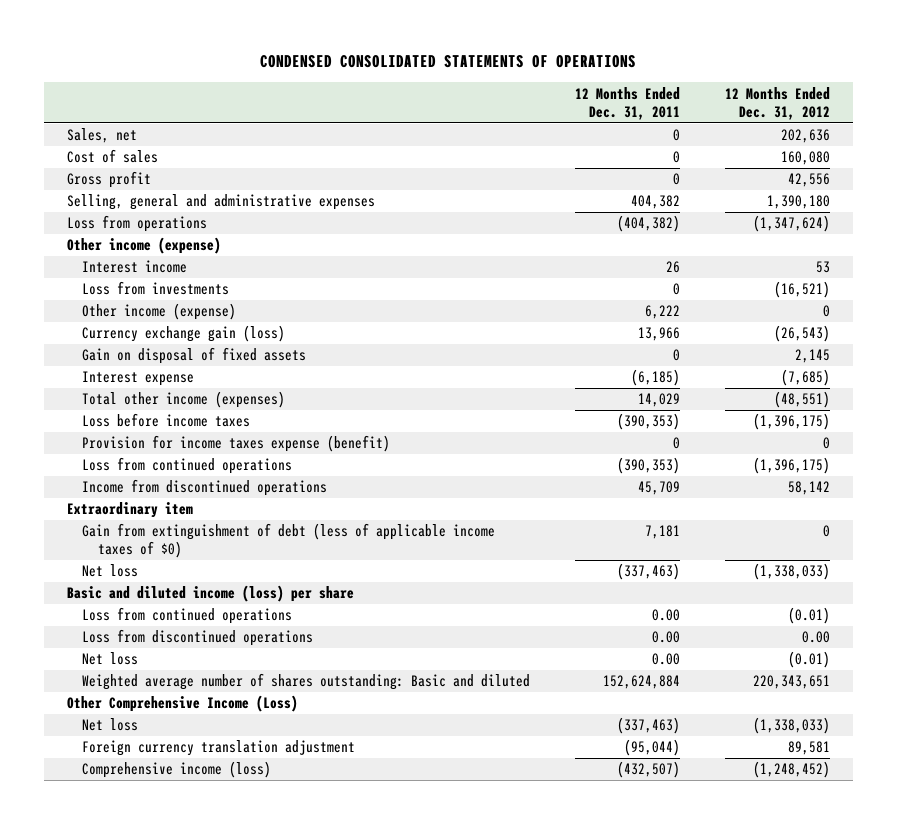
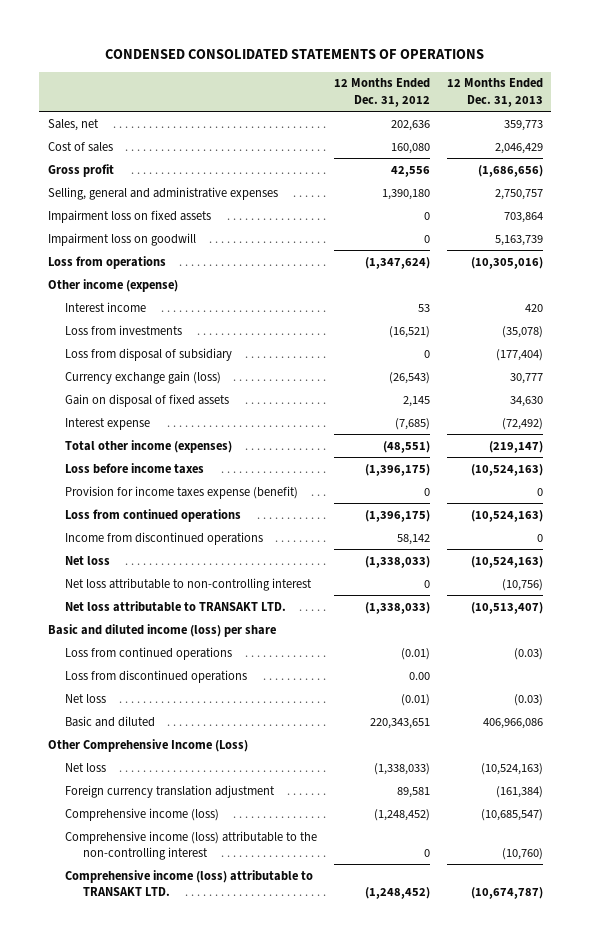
[575,86,681,120] 12 Months Ended Dec. 31, 2011 -> none
none -> [446,78,543,107] 12 Months Ended Dec. 31, 2013
none -> [47,209,211,223] Impairment loss on fixed assets
none -> [47,232,196,246] Impairment loss on goodwill
[82,303,237,321] Other income (expense) -> none
none -> [65,347,233,361] Loss from disposal of subsidiary
[66,502,193,519] Extraordinary item -> none
[82,523,496,559] Gain from extinguishment of debt (less of applicable income taxes of $0) -> none
none -> [65,577,313,591] Net loss attributable to non-controlling interest
none -> [65,600,287,612] Net loss attributable to TRANSAKT LTD.
[82,673,531,691] Weighted average number of shares outstanding: Basic and diluted -> [65,715,156,727] Basic and diluted
none -> [65,830,318,860] Comprehensive income (loss) attributable to the non-controlling interest
none -> [65,869,314,896] Comprehensive income (loss) attributable to TRANSAKT LTD.

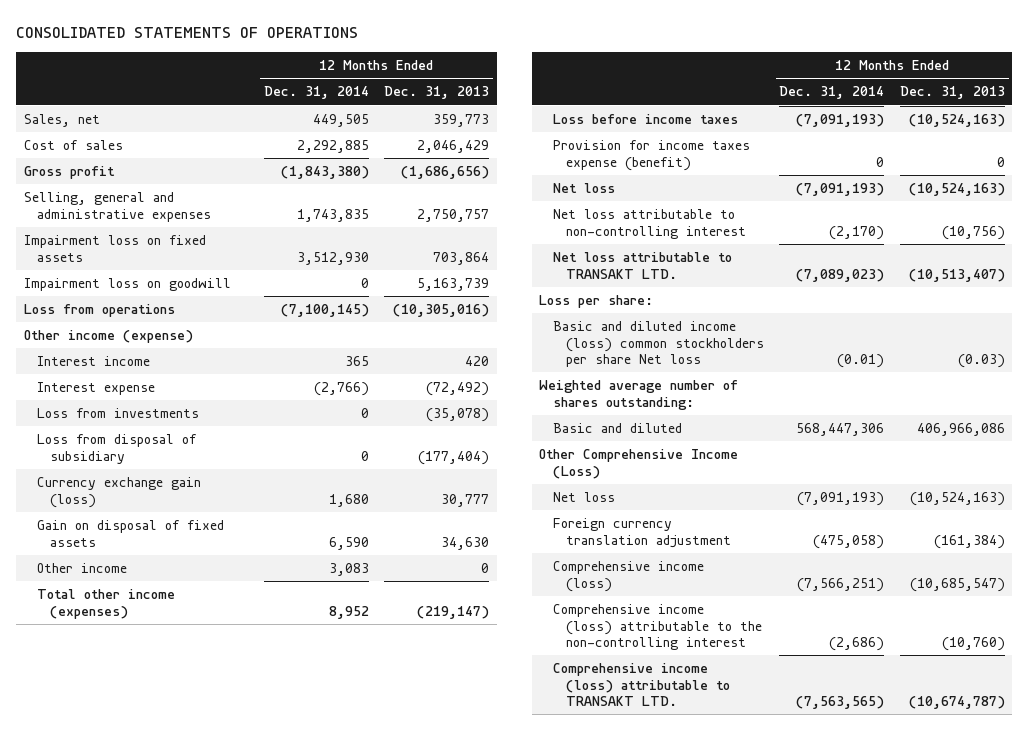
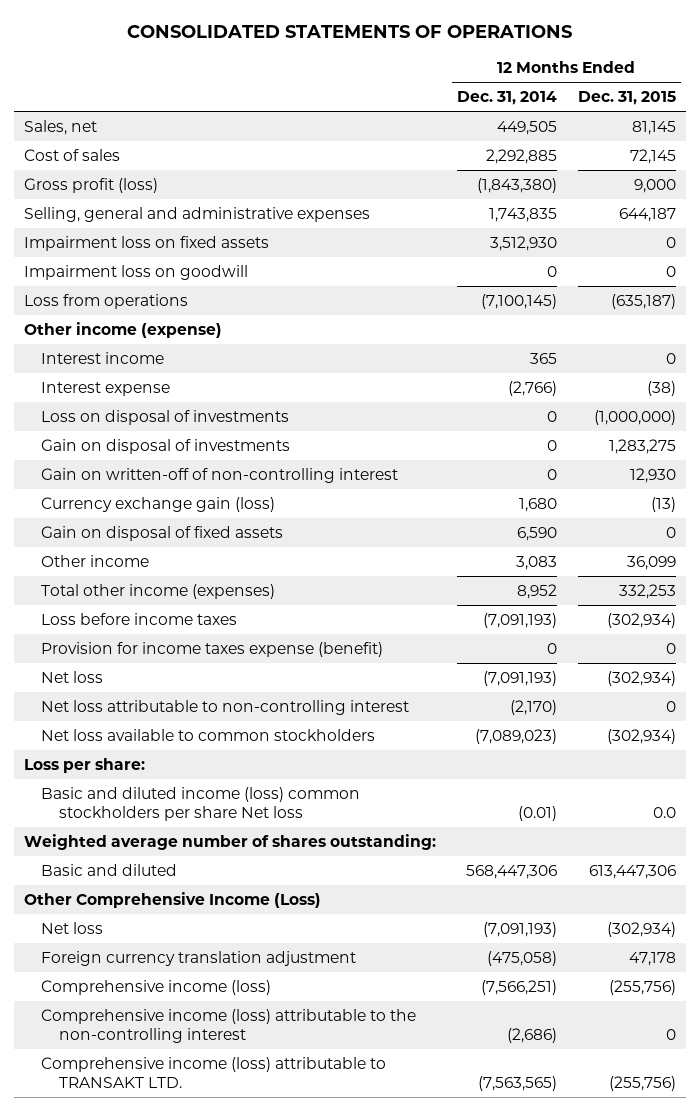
[384,86,490,100] Dec. 31, 2013 -> none
none -> [577,91,676,106] Dec. 31, 2015
[23,166,115,180] Gross profit -> [24,177,159,193] Gross profit (loss)
[37,434,198,464] Loss from disposal of subsidiary -> none
none -> [41,409,290,425] Loss on disposal of investments
[37,408,200,419] Loss from investments -> [41,438,291,454] Gain on disposal of investments
none -> [41,467,399,483] Gain on written-off of non-controlling interest
[552,252,732,279] Net loss attributable to TRANSAKT LTD. -> [41,728,376,741] Net loss available to common stockholders

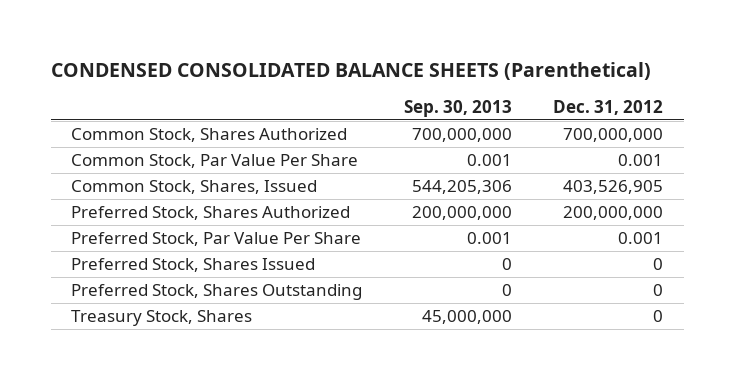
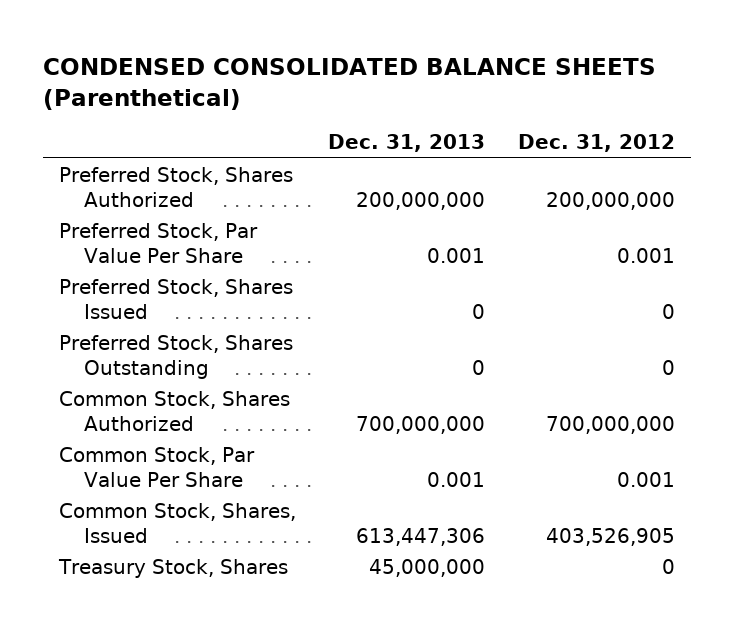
[403,99,512,117] Sep. 30, 2013 -> none
none -> [328,134,486,153] Dec. 31, 2013
[71,128,348,143] Common Stock, Shares Authorized -> [59,391,291,431] Common Stock, Shares Authorized
[71,154,359,169] Common Stock, Par Value Per Share -> [59,447,256,487] Common Stock, Par Value Per Share
[71,180,318,195] Common Stock, Shares, Issued -> [59,503,297,543] Common Stock, Shares, Issued

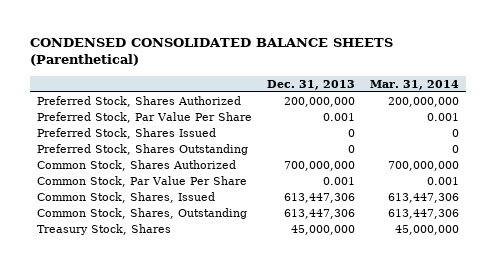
[517,134,675,153] Dec. 31, 2012 -> none
none -> [369,79,459,90] Mar. 31, 2014
none -> [36,208,247,220] Common Stock, Shares, Outstanding

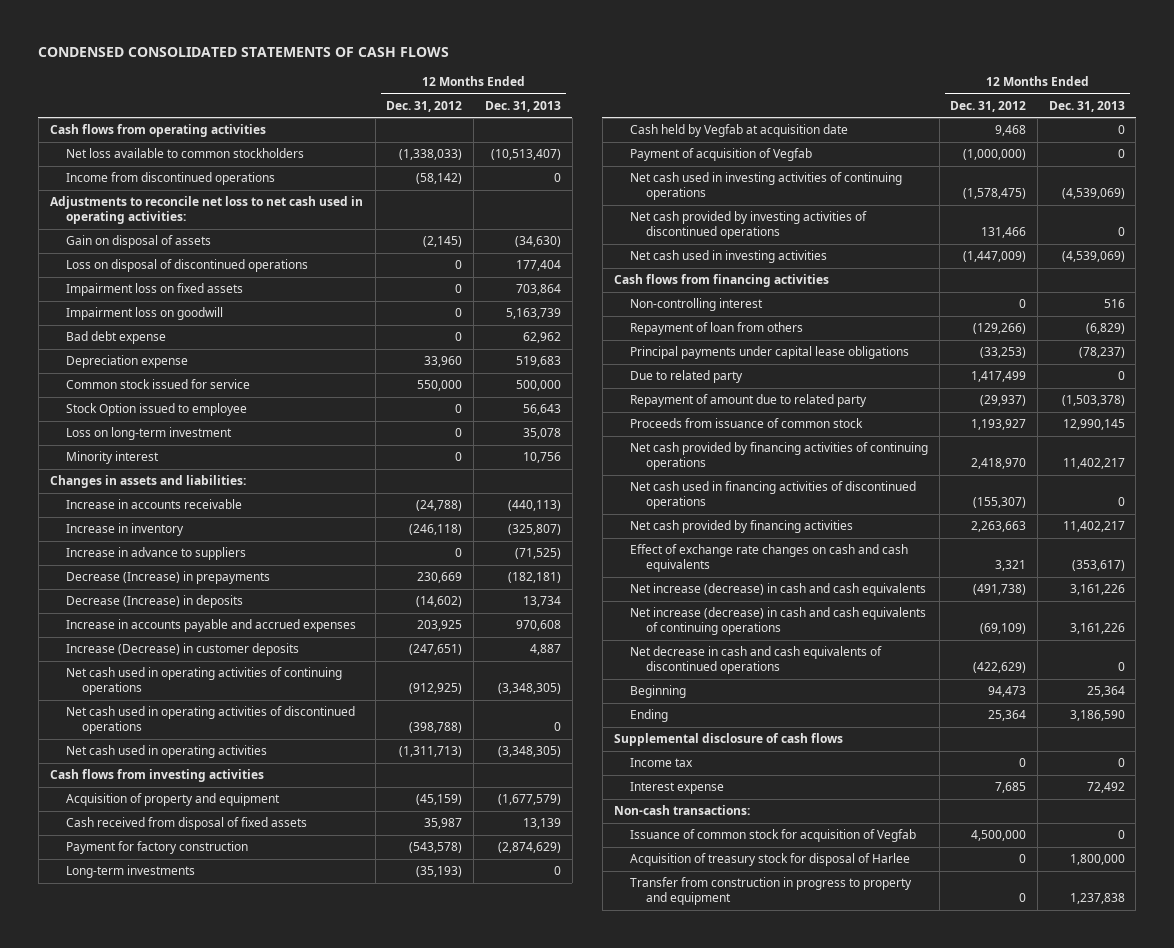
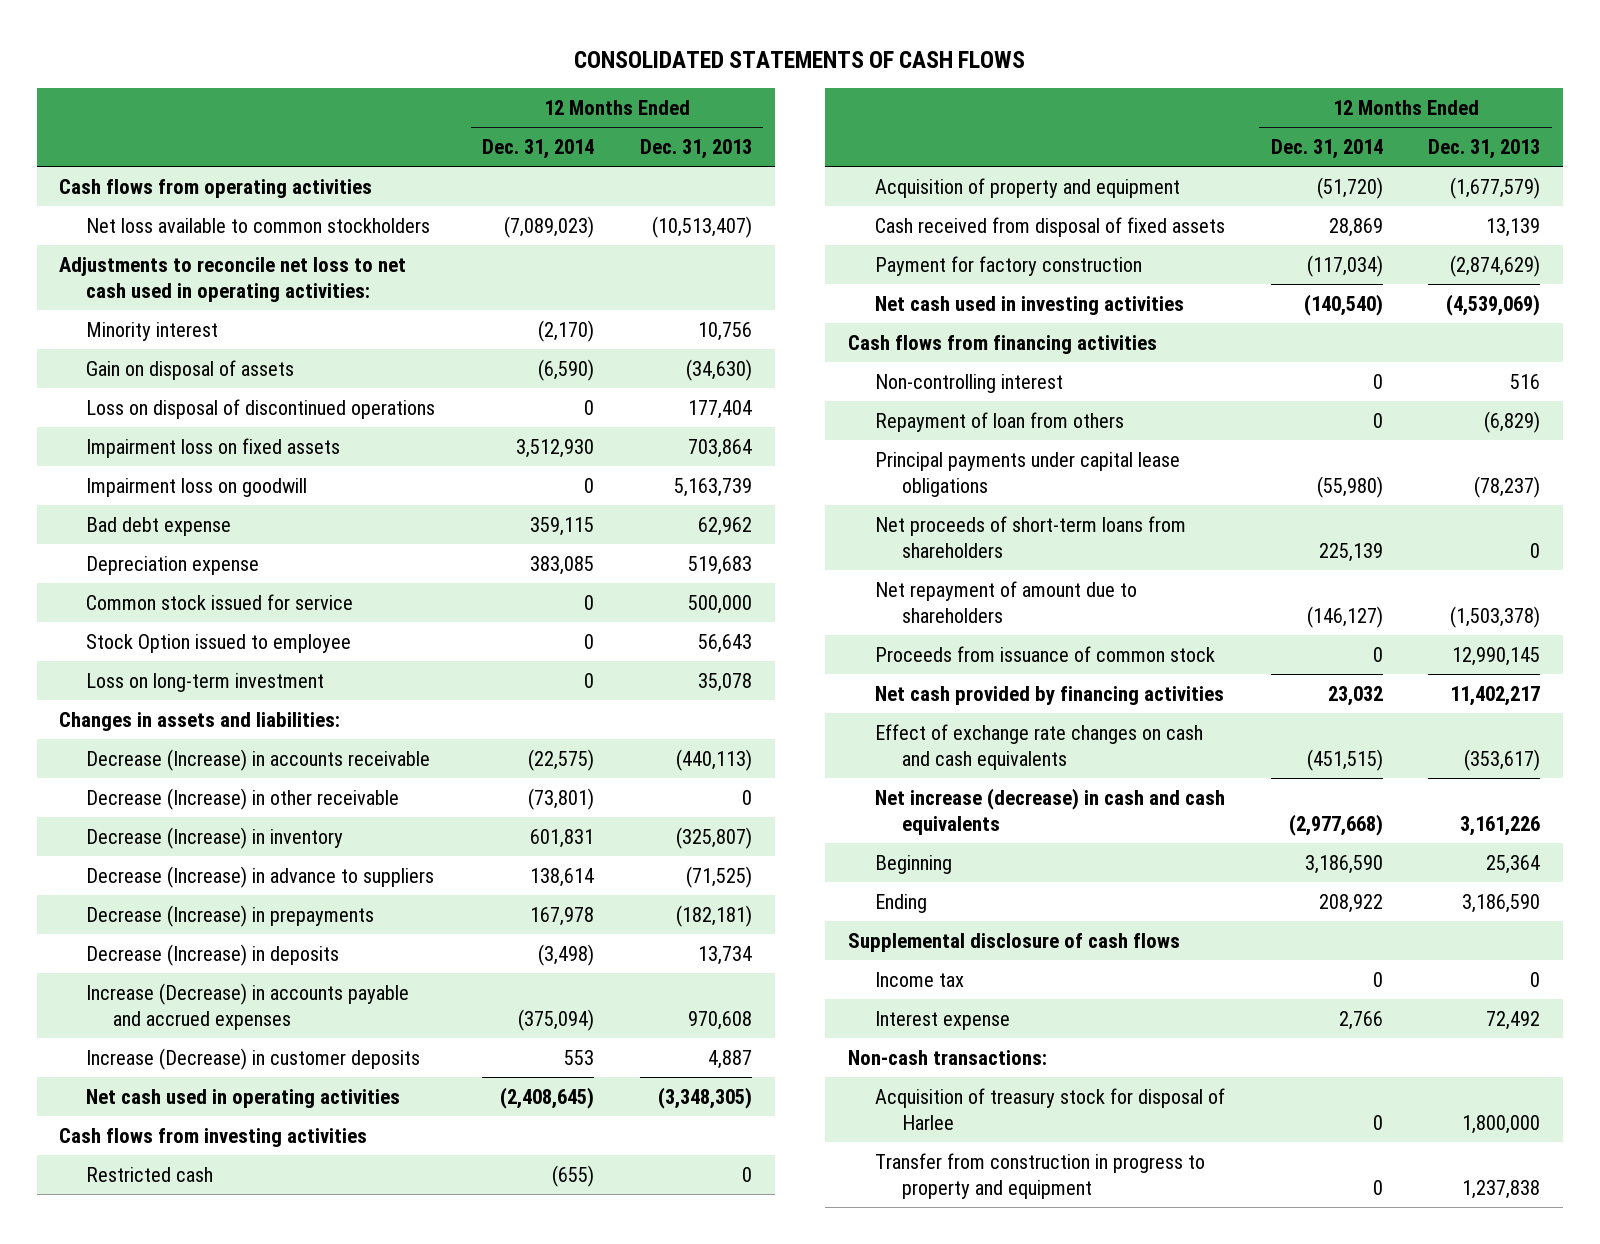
[38,47,450,58] CONDENSED CONSOLIDATED STATEMENTS OF CASH FLOWS -> [573,51,1025,69] CONSOLIDATED STATEMENTS OF CASH FLOWS
[386,100,463,112] Dec. 31, 2012 -> none
none -> [482,139,595,160] Dec. 31, 2014
[66,172,276,186] Income from discontinued operations -> none
[66,451,160,465] Minority interest -> [86,321,219,341] Minority interest
[66,499,243,510] Increase in accounts receivable -> [86,748,431,771] Decrease (Increase) in accounts receivable
none -> [86,787,400,810] Decrease (Increase) in other receivable
[66,523,185,537] Increase in inventory -> [86,826,344,849] Decrease (Increase) in inventory
[66,547,247,561] Increase in advance to suppliers -> [86,865,435,888] Decrease (Increase) in advance to suppliers
[66,619,357,633] Increase in accounts payable and accrued expenses -> [86,982,410,1030] Increase (Decrease) in accounts payable and accrued expenses
[66,667,343,696] Net cash used in operating activities of continuing operations -> none
[66,706,356,735] Net cash used in operating activities of discontinued operations -> none
none -> [86,1166,214,1182] Restricted cash
[66,865,196,879] Long-term investments -> none
[629,124,848,138] Cash held by Vegfab at acquisition date -> none
[629,148,812,162] Payment of acquisition of Vegfab -> none
[629,172,902,201] Net cash used in investing activities of continuing operations -> none
[629,211,867,240] Net cash provided by investing activities of discontinued operations -> none
[629,370,743,384] Due to related party -> none
none -> [874,515,1186,558] Net proceeds of short-term loans from shareholders
[629,394,867,408] Repayment of amount due to related party -> [874,580,1137,623] Net repayment of amount due to shareholders
[629,442,928,471] Net cash provided by financing activities of continuing operations -> none
[629,481,916,510] Net cash used in financing activities of discontinued operations -> none
[629,607,926,636] Net increase (decrease) in cash and cash equivalents of continuing operations -> none
[629,646,882,675] Net decrease in cash and cash equivalents of discontinued operations -> none
[629,829,916,843] Issuance of common stock for acquisition of Vegfab -> none

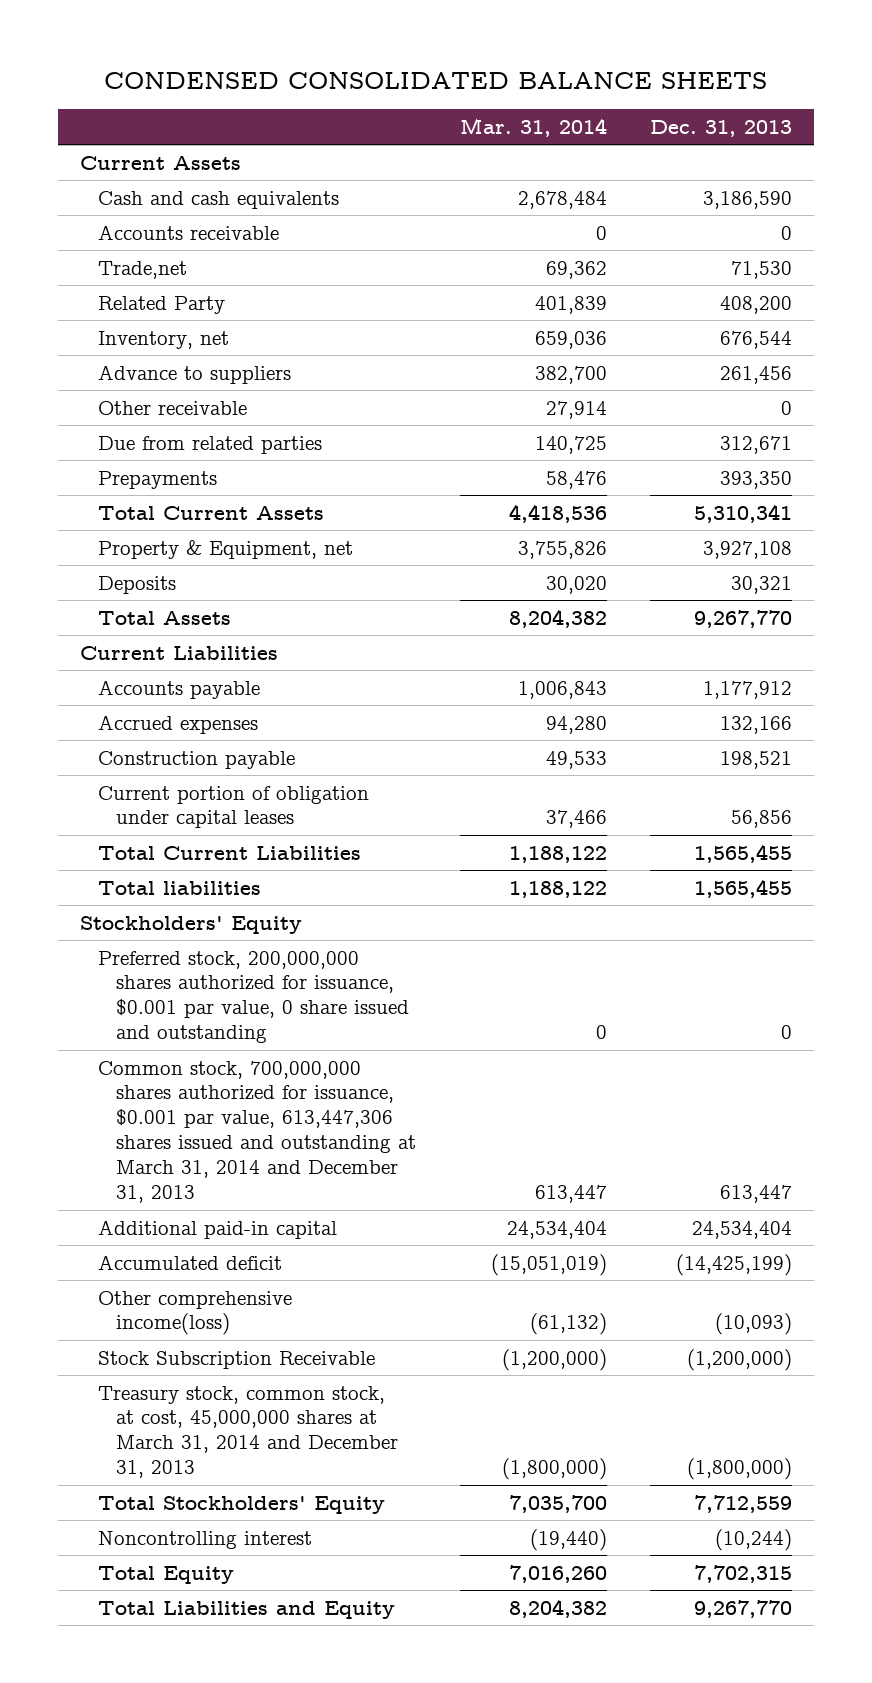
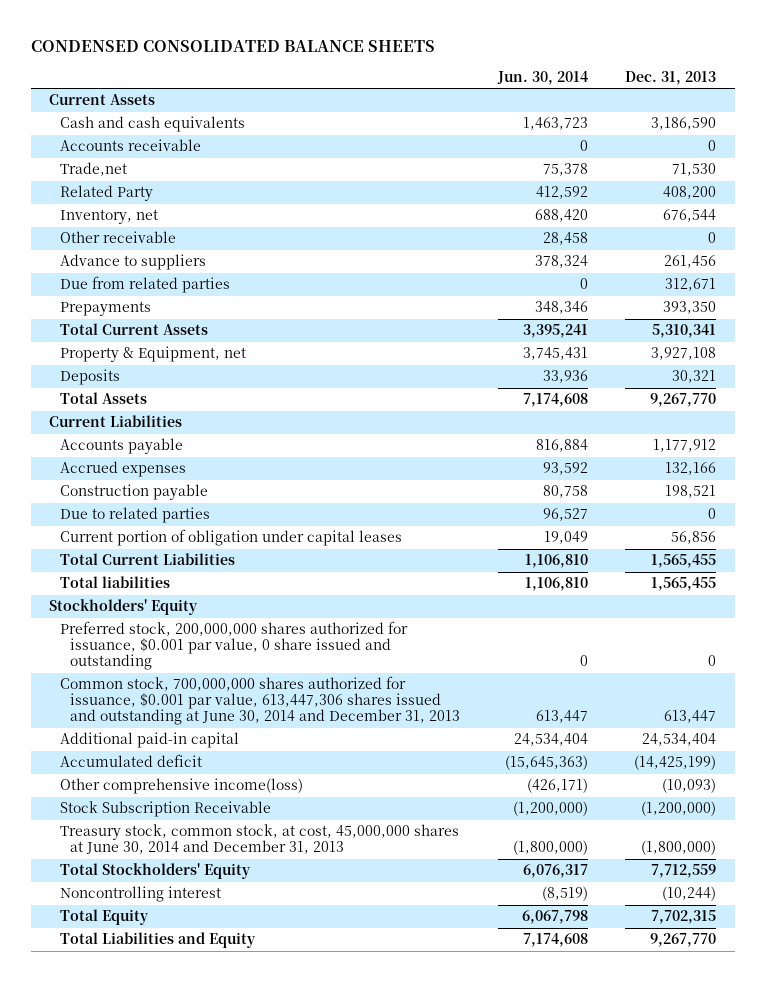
[459,117,607,137] Mar. 31, 2014 -> none
none -> [496,71,588,86] Jun. 30, 2014
[97,364,291,384] Advance to suppliers -> [59,254,206,271] Advance to suppliers
none -> [59,507,210,524] Due to related parties
[97,1060,416,1204] Common stock, 700,000,000 shares authorized for issuance, $0.001 par value, 613,447,306 shares issued and outstanding at March 31, 2014 and December 31, 2013 -> [59,676,460,726] Common stock, 700,000,000 shares authorized for issuance, $0.001 par value, 613,447,306 shares issued and outstanding at June 30, 2014 and December 31, 2013
[97,1385,398,1479] Treasury stock, common stock, at cost, 45,000,000 shares at March 31, 2014 and December 31, 2013 -> [59,824,459,855] Treasury stock, common stock, at cost, 45,000,000 shares at June 30, 2014 and December 31, 2013

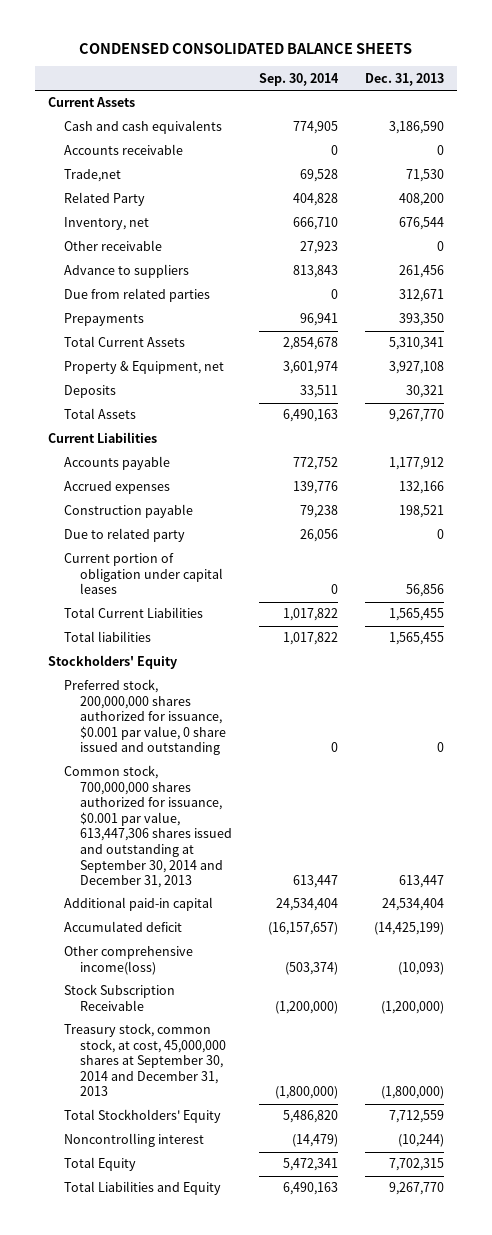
[496,71,588,86] Jun. 30, 2014 -> none
none -> [259,72,340,86] Sep. 30, 2014
[59,507,210,524] Due to related parties -> [64,528,186,543] Due to related party
[59,676,460,726] Common stock, 700,000,000 shares authorized for issuance, $0.001 par value, 613,447,306 shares issued and outstanding at June 30, 2014 and December 31, 2013 -> [64,765,233,889] Common stock, 700,000,000 shares authorized for issuance, $0.001 par value, 613,447,306 shares issued and outstanding at September 30, 2014 and December 31, 2013
[59,824,459,855] Treasury stock, common stock, at cost, 45,000,000 shares at June 30, 2014 and December 31, 2013 -> [64,1023,227,1097] Treasury stock, common stock, at cost, 45,000,000 shares at September 30, 2014 and December 31, 2013

